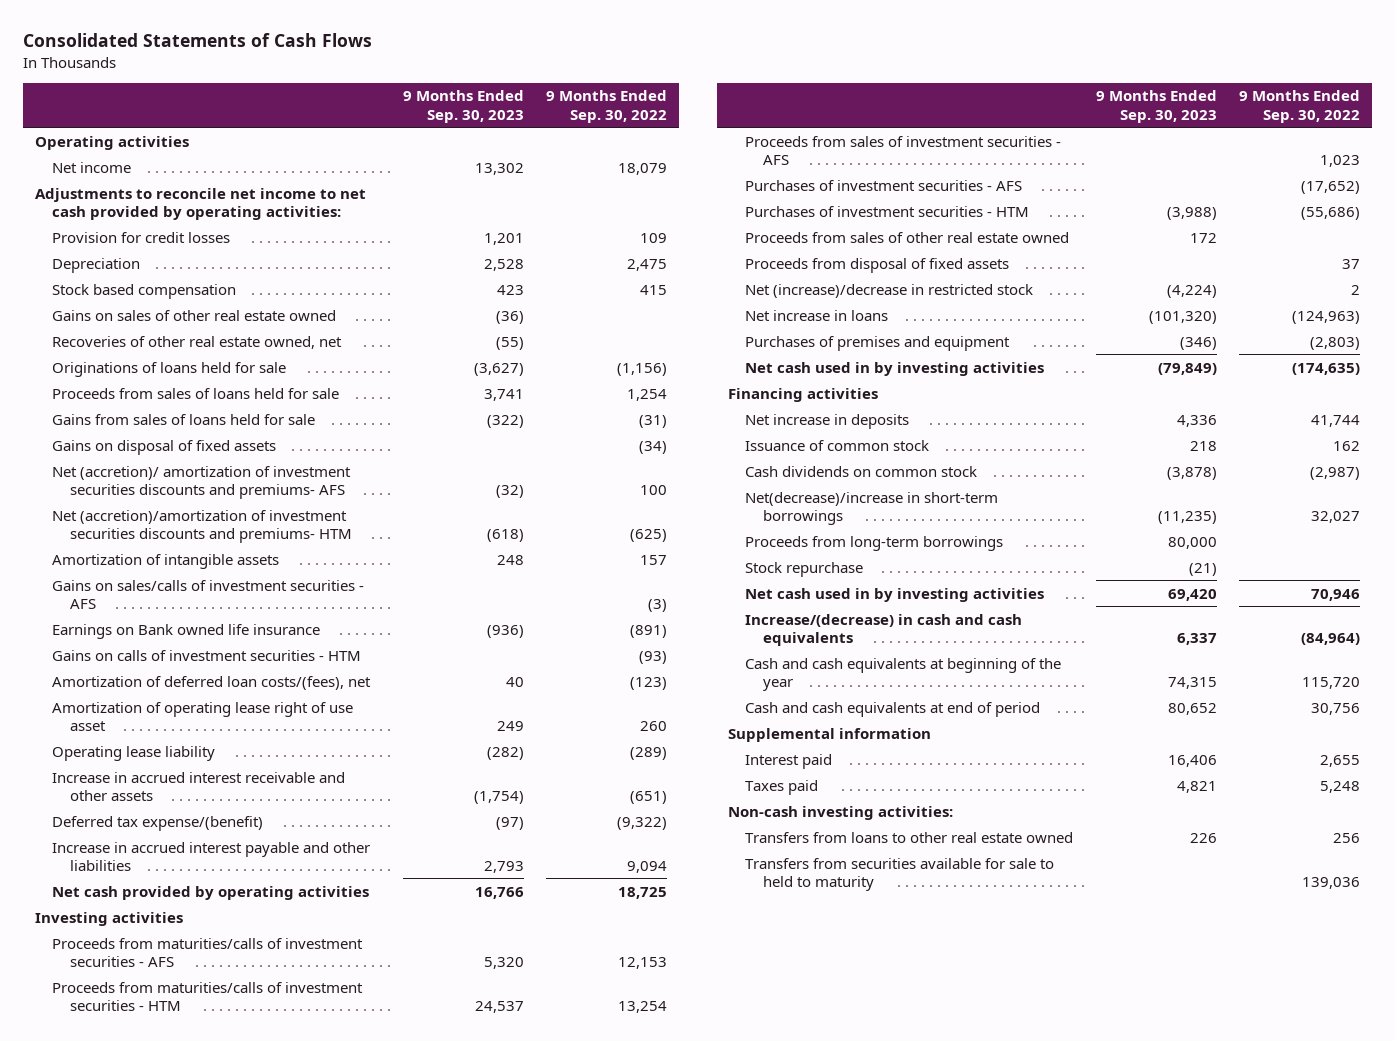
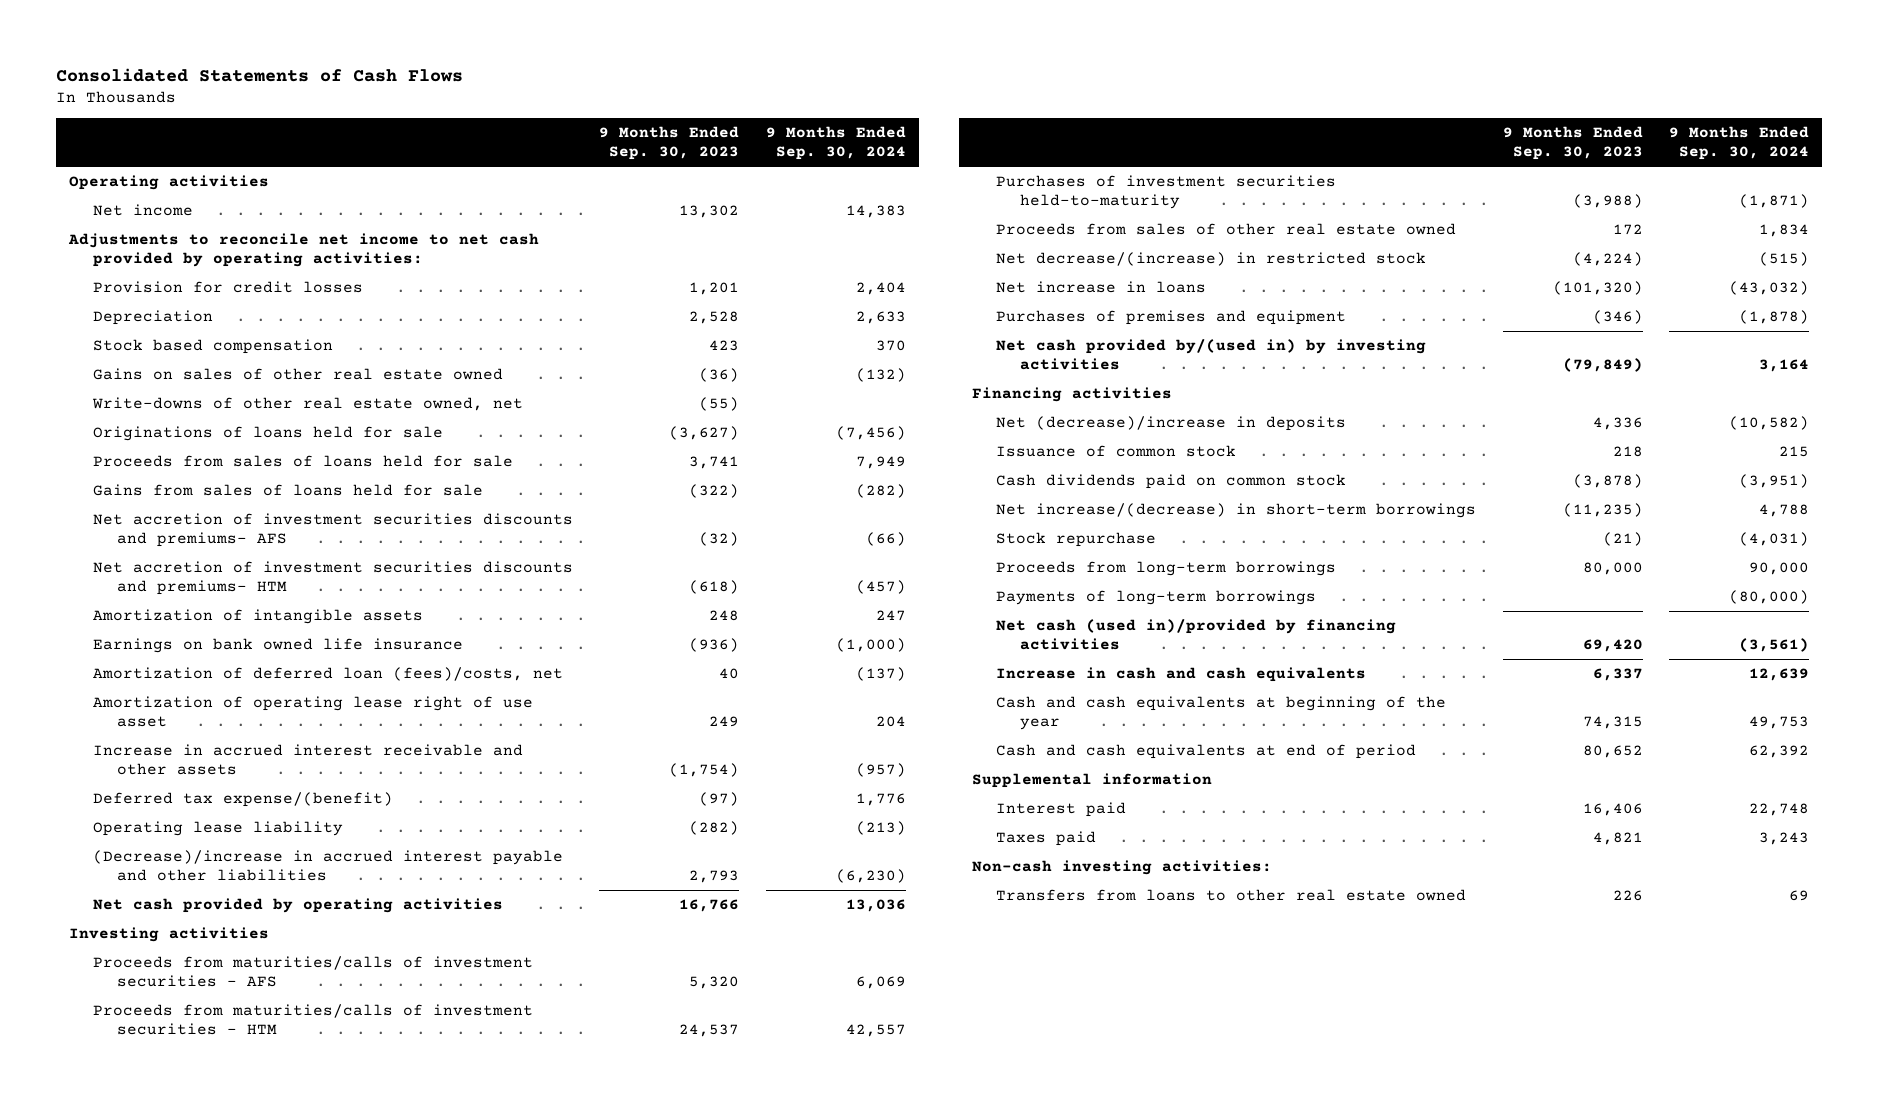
[546,90,668,123] 9 Months Ended Sep. 30, 2022 -> none
none -> [765,126,906,161] 9 Months Ended Sep. 30, 2024
[52,335,343,349] Recoveries of other real estate owned, net -> [91,397,523,412] Write-downs of other real estate owned, net
[52,439,277,455] Gains on disposal of fixed assets -> none
[52,465,352,499] Net (accretion)/ amortization of investment securities discounts and premiums- AFS -> [92,513,573,548] Net accretion of investment securities discounts and premiums- AFS
[52,509,352,543] Net (accretion)/amortization of investment securities discounts and premiums- HTM -> [92,561,573,596] Net accretion of investment securities discounts and premiums- HTM
[52,579,365,609] Gains on sales/calls of investment securities - AFS -> none
[52,649,362,661] Gains on calls of investment securities - HTM -> none
[52,623,321,639] Earnings on Bank owned life insurance -> [92,638,463,654] Earnings on bank owned life insurance
[52,675,372,690] Amortization of deferred loan costs/(fees), net -> [92,667,563,682] Amortization of deferred loan (fees)/costs, net
[52,745,216,761] Operating lease liability -> [92,821,343,837] Operating lease liability
[52,841,371,871] Increase in accrued interest payable and other liabilities -> [92,850,563,882] (Decrease)/increase in accrued interest payable and other liabilities
[745,135,1062,165] Proceeds from sales of investment securities - AFS -> none
[745,179,1023,191] Purchases of investment securities - AFS -> none
[745,205,1030,217] Purchases of investment securities - HTM -> [996,175,1337,210] Purchases of investment securities held-to-maturity
[745,257,1010,273] Proceeds from disposal of fixed assets -> none
[745,283,1034,298] Net (increase)/decrease in restricted stock -> [996,252,1427,267] Net decrease/(increase) in restricted stock
[745,361,1045,376] Net cash used in by investing activities -> [996,339,1427,371] Net cash provided by/(used in) by investing activities
[745,413,910,429] Net increase in deposits -> [996,416,1347,432] Net (decrease)/increase in deposits
[745,465,978,477] Cash dividends on common stock -> [996,474,1347,490] Cash dividends paid on common stock
[745,491,999,525] Net(decrease)/increase in short-term borrowings -> [996,503,1477,519] Net increase/(decrease) in short-term borrowings
[745,535,1004,551] Proceeds from long-term borrowings -> [996,561,1337,577] Proceeds from long-term borrowings
none -> [996,590,1317,606] Payments of long-term borrowings
[745,587,1045,602] Net cash used in by investing activities -> [996,619,1397,651] Net cash (used in)/provided by financing activities
[745,613,1023,646] Increase/(decrease) in cash and cash equivalents -> [996,667,1367,683] Increase in cash and cash equivalents
[745,857,1055,891] Transfers from securities available for sale to held to maturity -> none

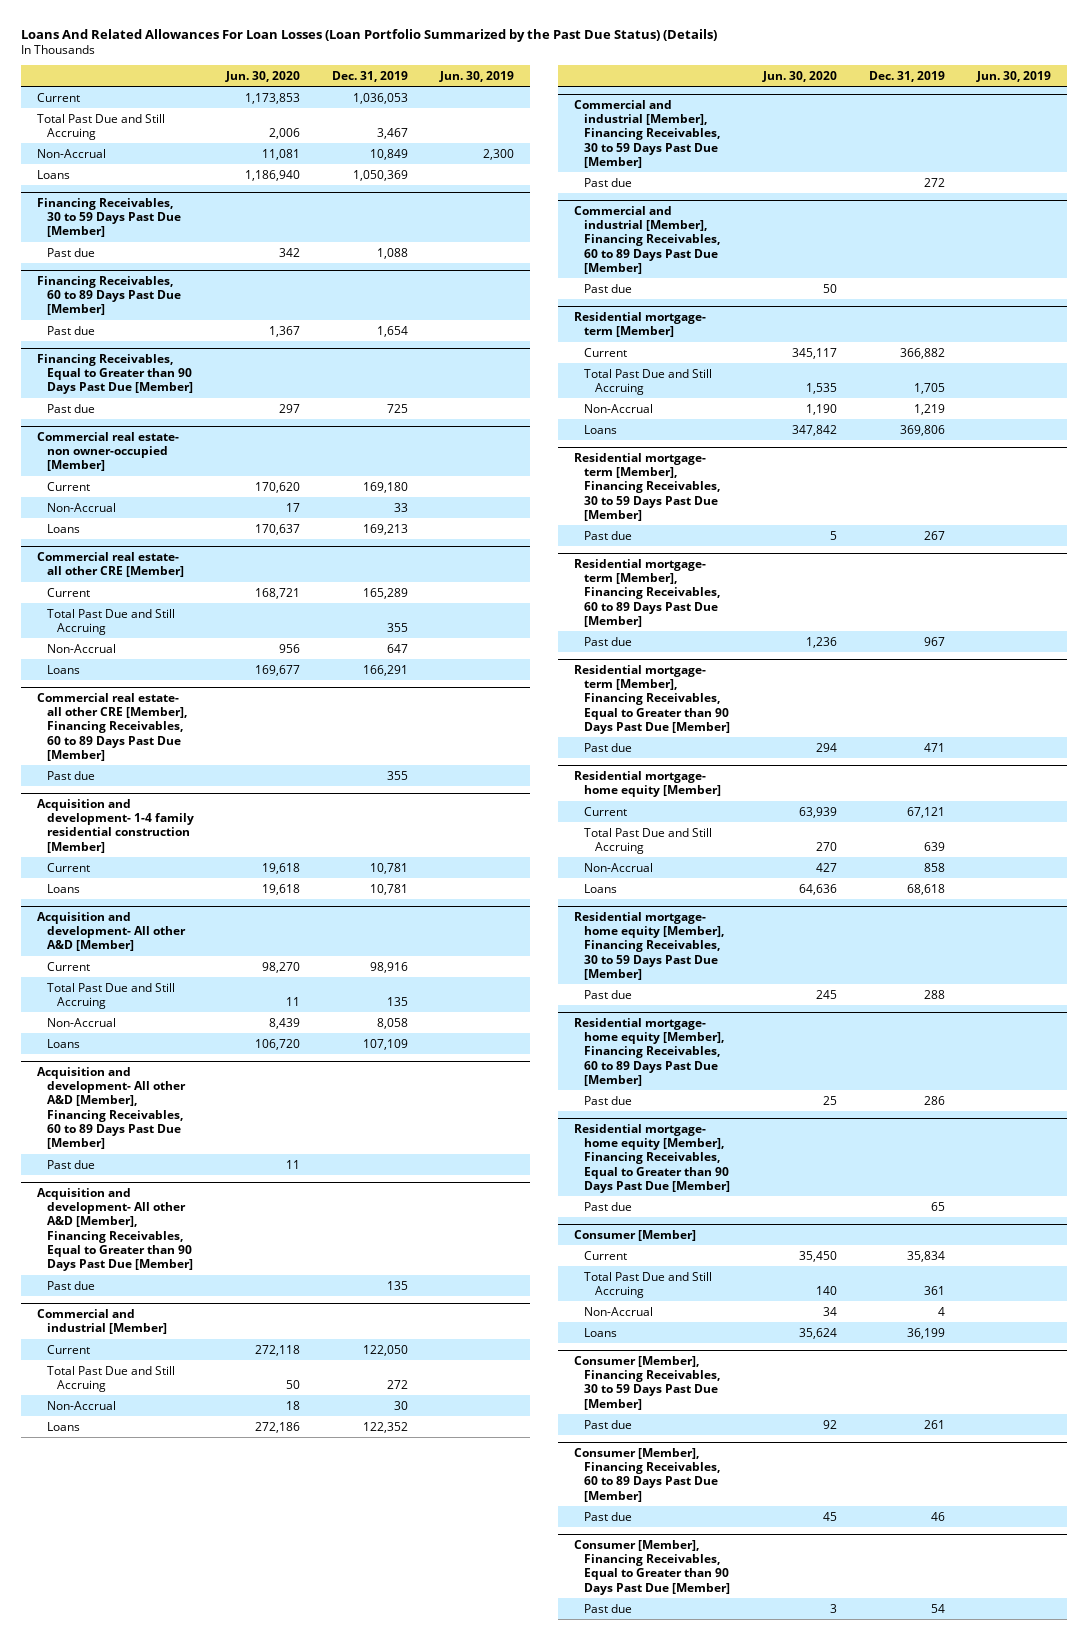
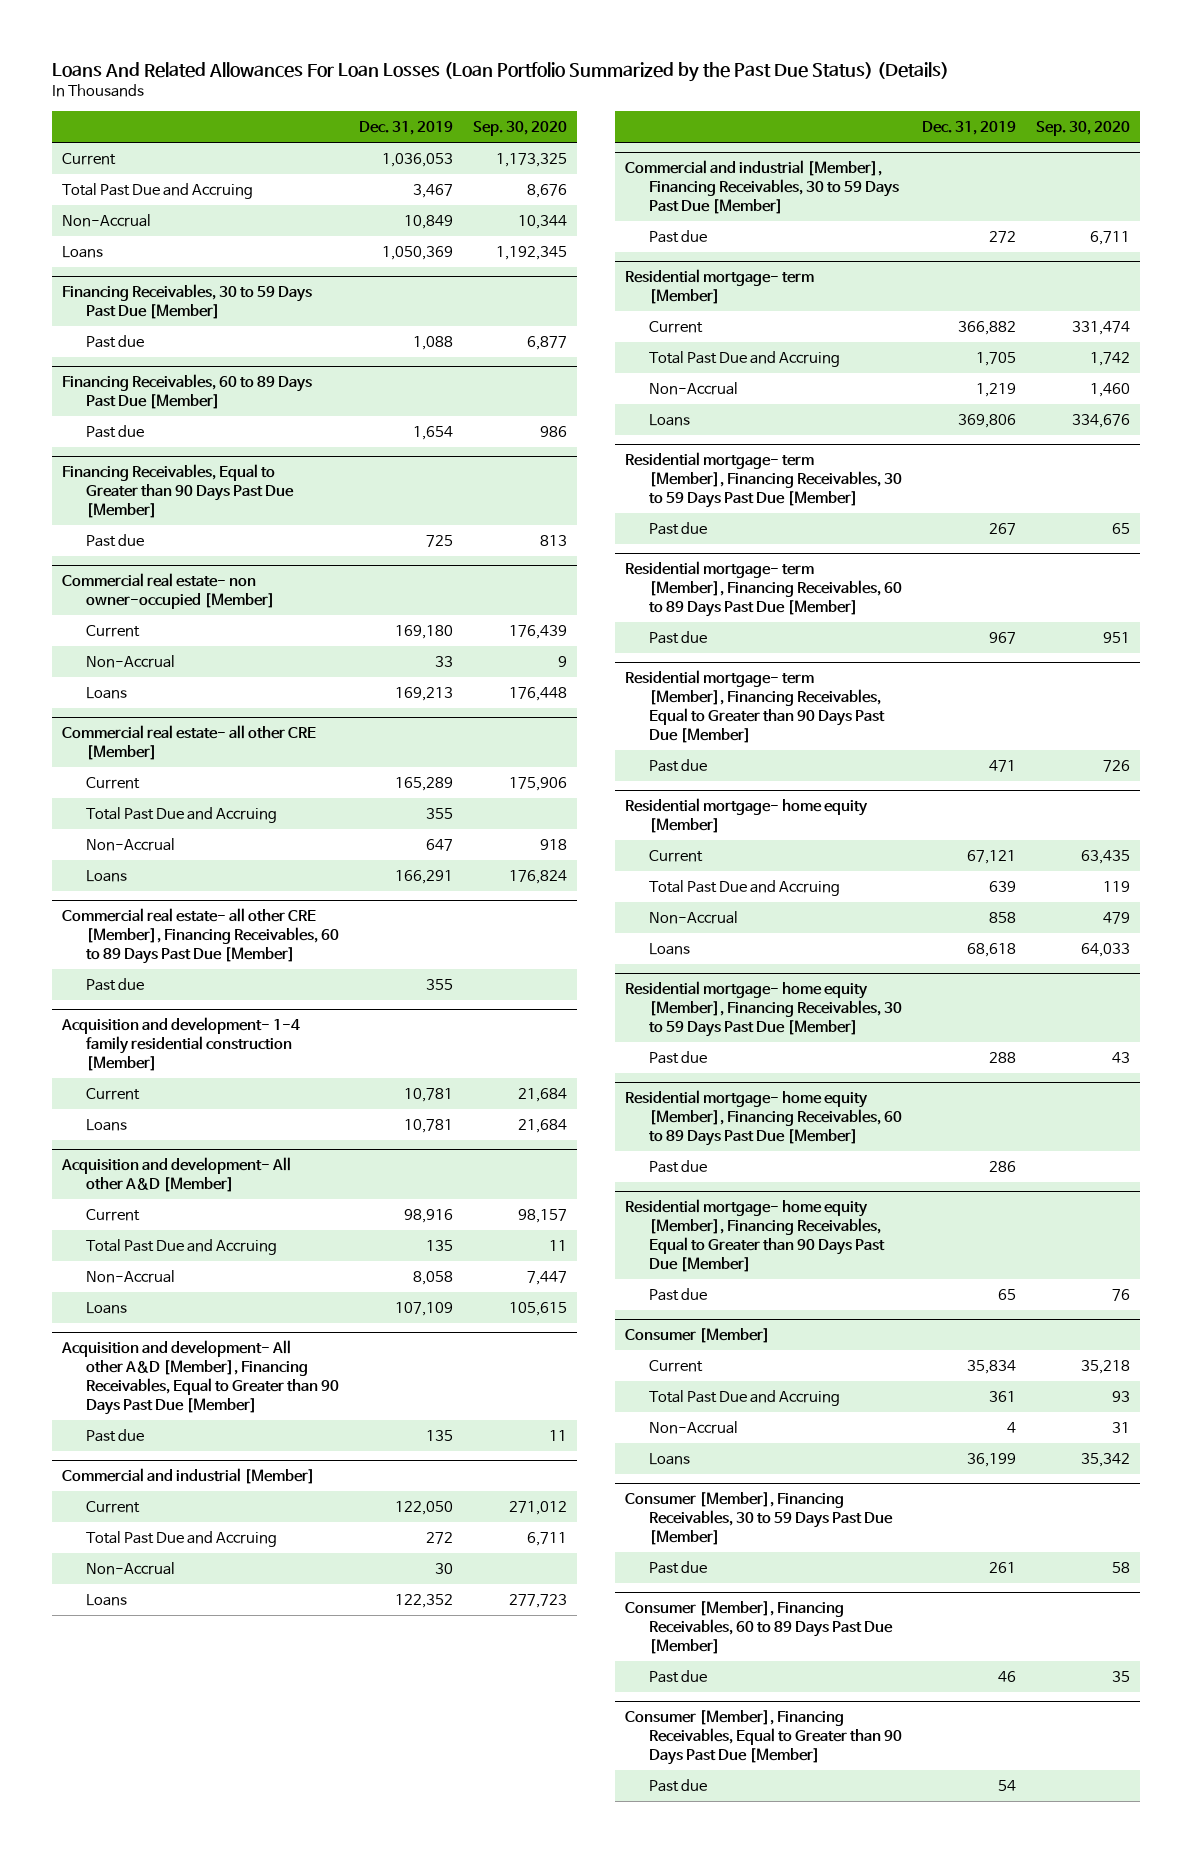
[225,70,301,82] Jun. 30, 2020 -> none
[438,70,514,82] Jun. 30, 2019 -> none
none -> [472,121,567,137] Sep. 30, 2020
[36,113,165,140] Total Past Due and Still Accruing -> [62,182,254,199] Total Past Due and Accruing
[47,608,176,635] Total Past Due and Still Accruing -> [85,806,277,823] Total Past Due and Accruing
[47,982,176,1009] Total Past Due and Still Accruing -> [85,1238,277,1255] Total Past Due and Accruing
[36,1066,187,1150] Acquisition and development- All other A&D [Member], Financing Receivables, 60 to 89 Days Past Due [Member] -> none
[47,1159,96,1169] Past due -> none
[47,1365,176,1392] Total Past Due and Still Accruing -> [85,1530,277,1547] Total Past Due and Accruing
[574,205,721,274] Commercial and industrial [Member], Financing Receivables, 60 to 89 Days Past Due [Member] -> none
[584,283,633,293] Past due -> none
[584,368,713,395] Total Past Due and Still Accruing -> [648,350,840,367] Total Past Due and Accruing
[584,827,713,854] Total Past Due and Still Accruing -> [648,879,840,896] Total Past Due and Accruing
[584,1271,713,1298] Total Past Due and Still Accruing -> [648,1389,840,1406] Total Past Due and Accruing

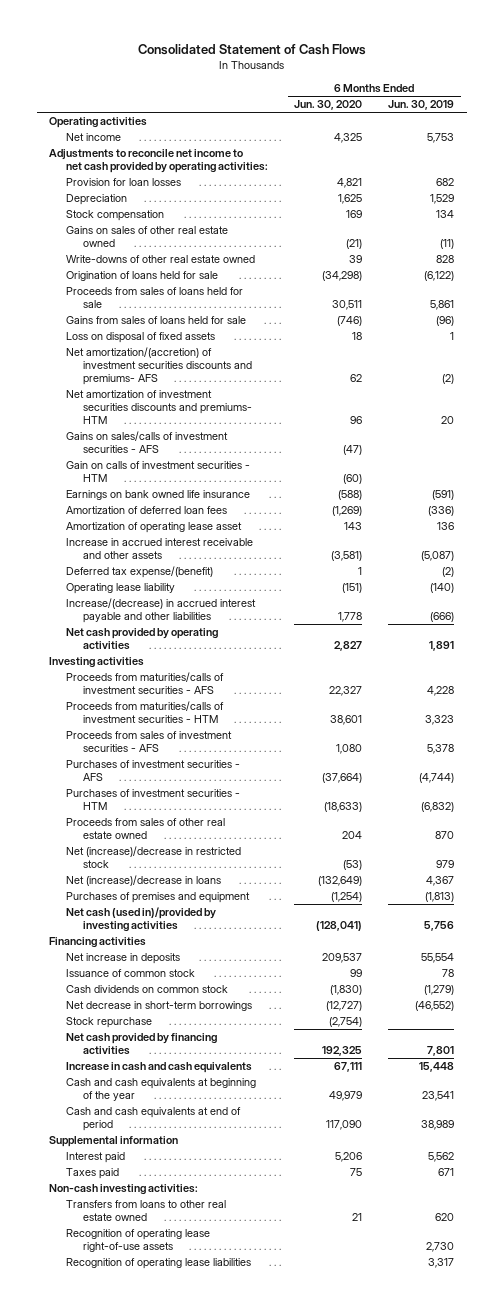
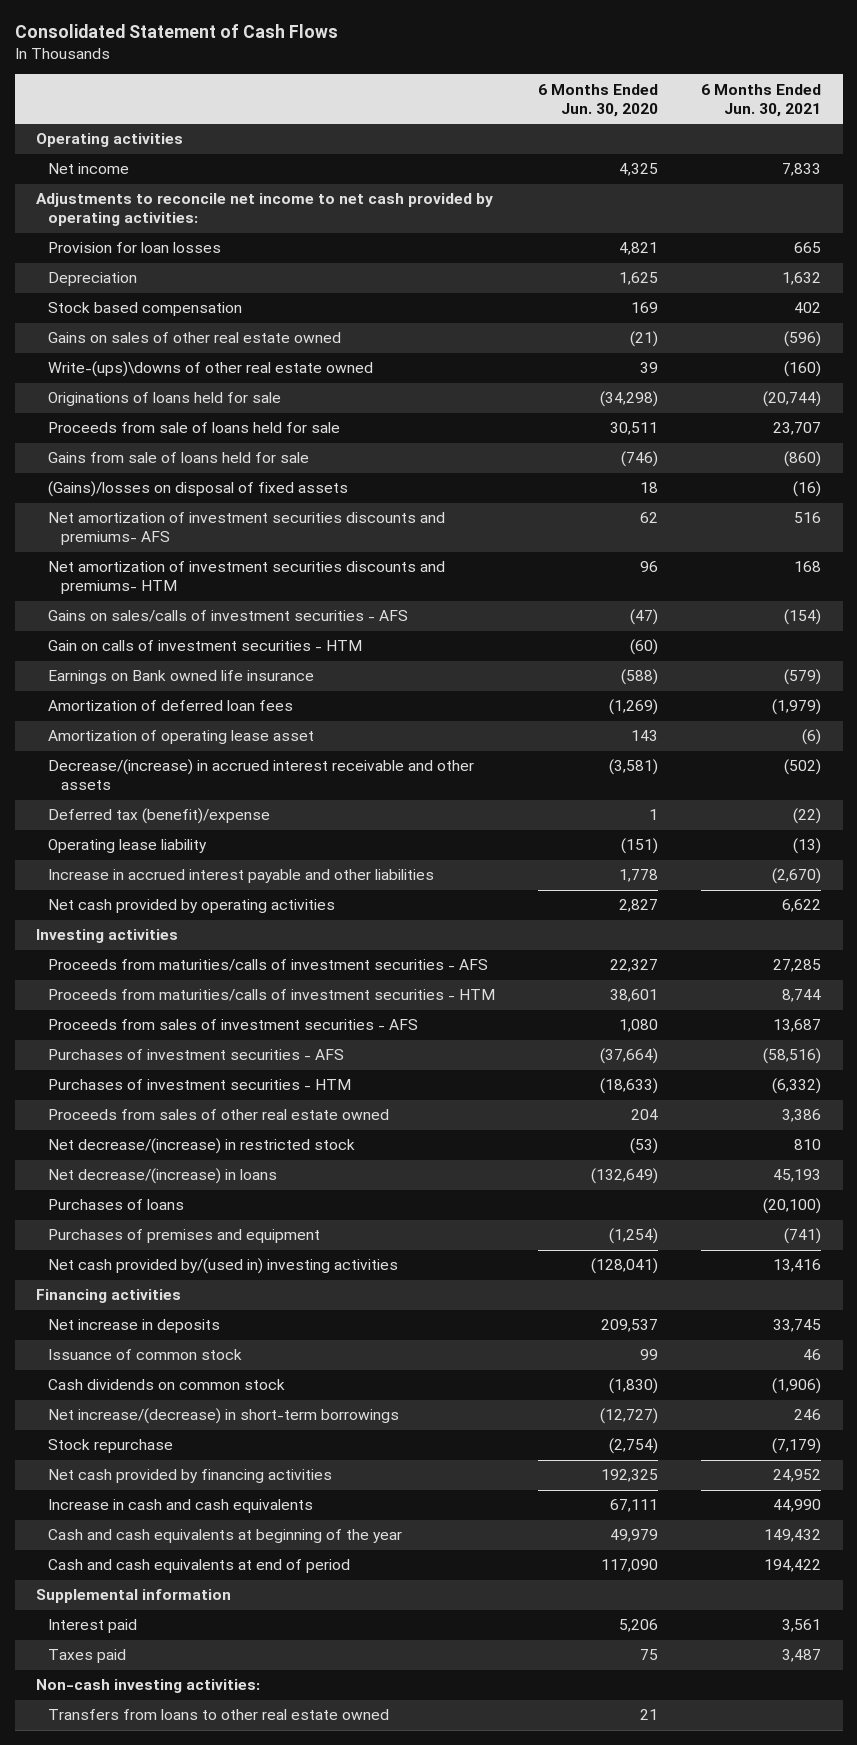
[388,100,455,111] Jun. 30, 2019 -> none
none -> [701,83,822,117] 6 Months Ended Jun. 30, 2021
[66,210,165,222] Stock compensation -> [48,302,243,317] Stock based compensation
[66,255,256,264] Write-downs of other real estate owned -> [48,361,374,378] Write-(ups)\downs of other real estate owned
[66,271,219,282] Origination of loans held for sale -> [48,392,282,407] Originations of loans held for sale
[66,287,244,309] Proceeds from sales of loans held for sale -> [48,422,341,434] Proceeds from sale of loans held for sale
[66,316,247,325] Gains from sales of loans held for sale -> [48,452,310,464] Gains from sale of loans held for sale
[66,332,216,344] Loss on disposal of fixed assets -> [48,481,349,498] (Gains)/losses on disposal of fixed assets
[66,347,253,386] Net amortization/(accretion) of investment securities discounts and premiums- AFS -> [48,512,446,546] Net amortization of investment securities discounts and premiums- AFS
[66,490,251,501] Earnings on bank owned life insurance -> [48,670,315,685] Earnings on Bank owned life insurance
[66,538,254,560] Increase in accrued interest receivable and other assets -> [48,759,475,791] Decrease/(increase) in accrued interest receivable and other assets
[66,566,214,579] Deferred tax expense/(benefit) -> [48,808,271,825] Deferred tax (benefit)/expense
[66,598,257,624] Increase/(decrease) in accrued interest payable and other liabilities -> [48,869,435,884] Increase in accrued interest payable and other liabilities
[66,846,242,869] Net (increase)/decrease in restricted stock -> [48,1138,356,1155] Net decrease/(increase) in restricted stock
[66,875,222,887] Net (increase)/decrease in loans -> [48,1168,278,1185] Net decrease/(increase) in loans
none -> [48,1199,185,1211] Purchases of loans
[66,907,217,933] Net cash (used in)/provided by investing activities -> [48,1258,399,1275] Net cash provided by/(used in) investing activities
[66,1001,253,1012] Net decrease in short-term borrowings -> [48,1408,400,1425] Net increase/(decrease) in short-term borrowings
[66,1229,211,1253] Recognition of operating lease right-of-use assets -> none
[66,1258,252,1270] Recognition of operating lease liabilities -> none

